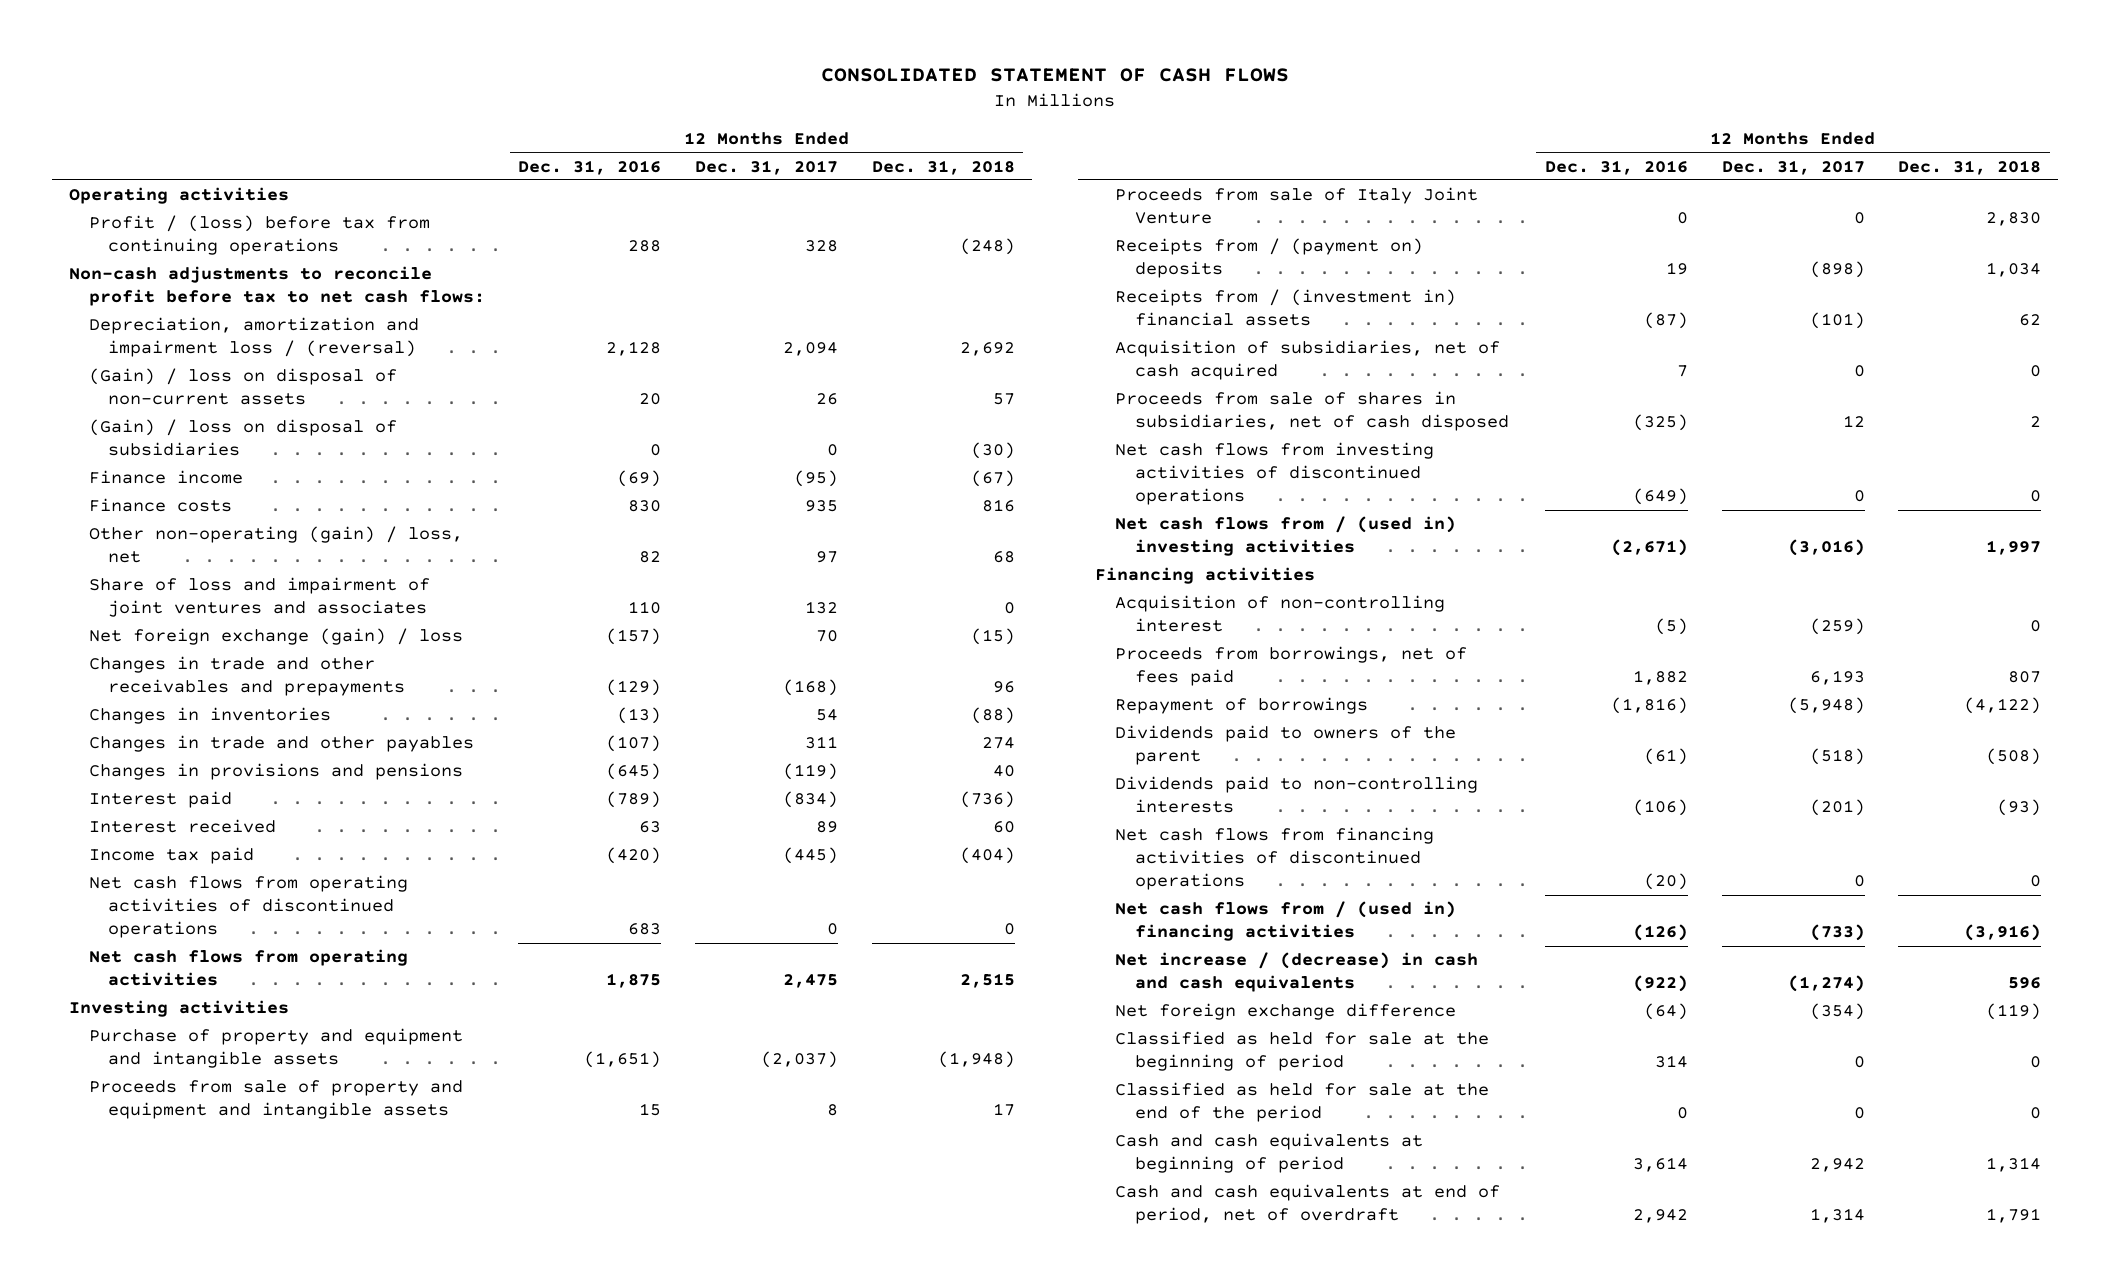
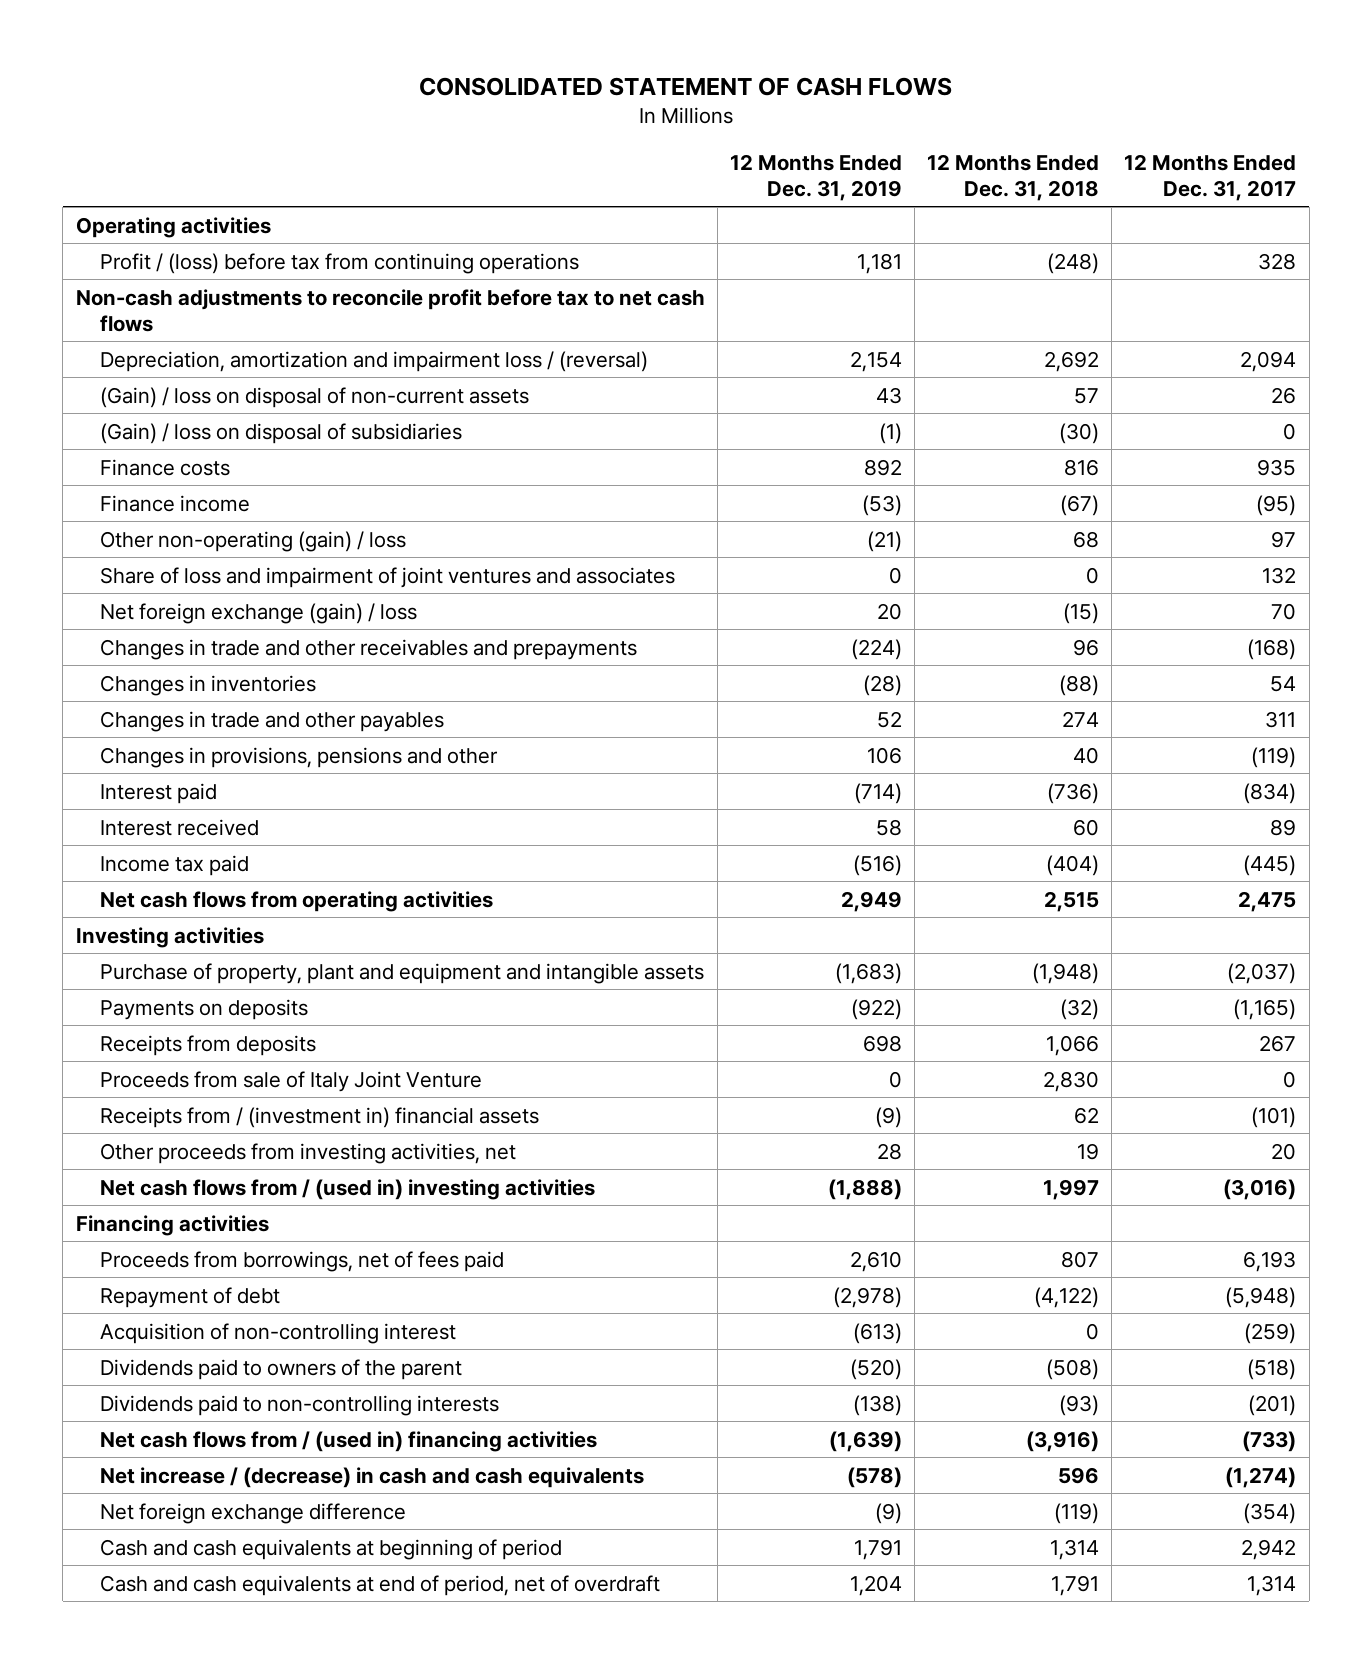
[518,159,662,175] Dec. 31, 2016 -> none
none -> [729,153,902,201] 12 Months Ended Dec. 31, 2019
[68,266,485,307] Non-cash adjustments to reconcile profit before tax to net cash flows: -> [75,288,705,332] Non-cash adjustments to reconcile profit before tax to net cash flows
[88,470,243,485] Finance income -> [100,494,251,512] Finance income
[88,526,463,564] Other non-operating (gain) / loss, net -> [100,530,407,552] Other non-operating (gain) / loss
[88,763,463,781] Changes in provisions and pensions -> [100,746,499,768] Changes in provisions, pensions and other
[88,875,408,939] Net cash flows from operating activities of discontinued operations -> none
[88,1080,463,1120] Proceeds from sale of property and equipment and intangible assets -> none
[88,1028,463,1069] Purchase of property and equipment and intangible assets -> [100,962,705,984] Purchase of property, plant and equipment and intangible assets
none -> [100,998,309,1020] Payments on deposits
none -> [100,1034,317,1056] Receipts from deposits
[1115,238,1424,279] Receipts from / (payment on) deposits -> none
[1115,340,1501,381] Acquisition of subsidiaries, net of cash acquired -> none
[1115,391,1509,432] Proceeds from sale of shares in subsidiaries, net of cash disposed -> none
[1115,442,1435,506] Net cash flows from investing activities of discontinued operations -> none
none -> [100,1142,517,1164] Other proceeds from investing activities, net
[1115,697,1369,715] Repayment of borrowings -> [100,1286,281,1308] Repayment of debt
[1115,595,1446,633] Acquisition of non-controlling interest -> [100,1322,457,1344] Acquisition of non-controlling interest
[1115,827,1435,891] Net cash flows from financing activities of discontinued operations -> none
[1115,1031,1490,1072] Classified as held for sale at the beginning of period -> none
[1115,1082,1490,1123] Classified as held for sale at the end of the period -> none

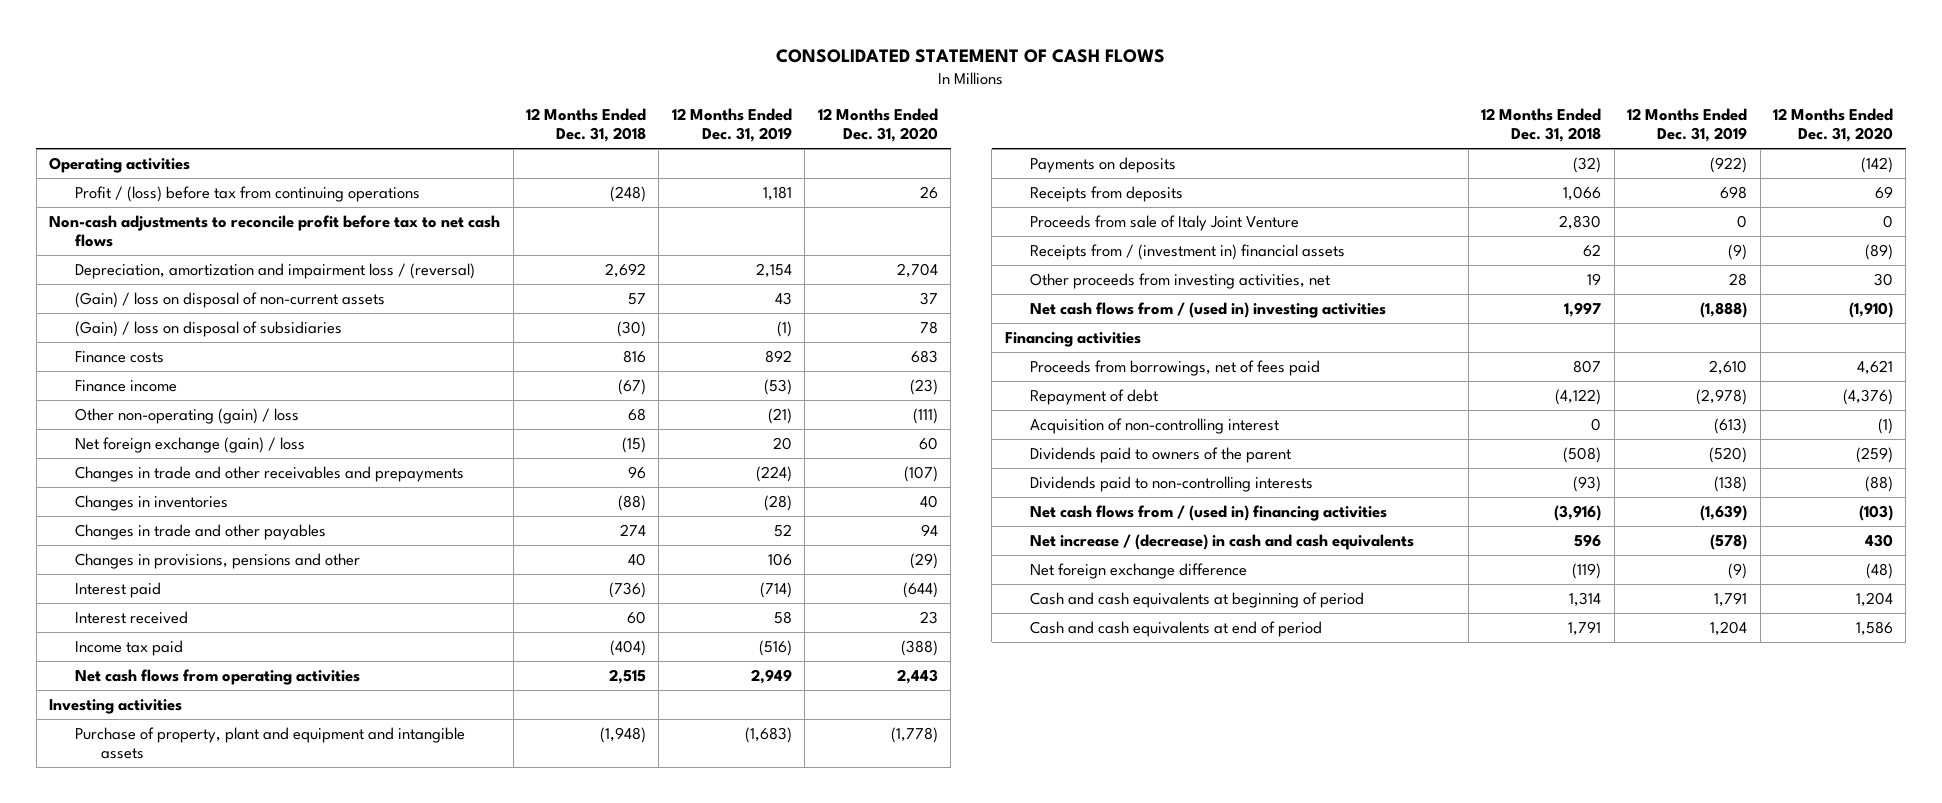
[1124,153,1297,201] 12 Months Ended Dec. 31, 2017 -> none
none -> [817,108,938,143] 12 Months Ended Dec. 31, 2020
[100,566,676,588] Share of loss and impairment of joint ventures and associates -> none
[100,1574,661,1596] Cash and cash equivalents at end of period, net of overdraft -> [1030,620,1323,637] Cash and cash equivalents at end of period

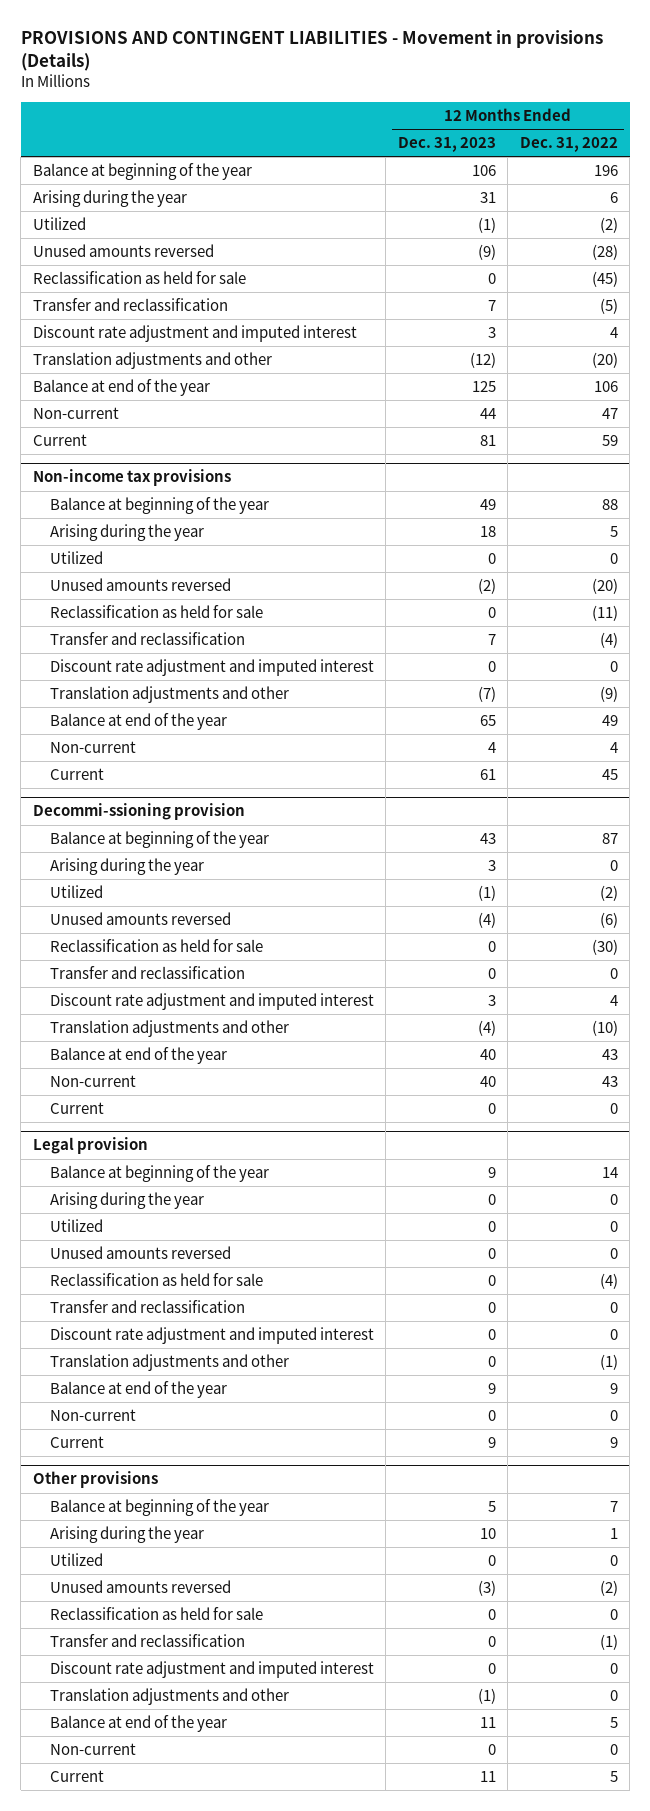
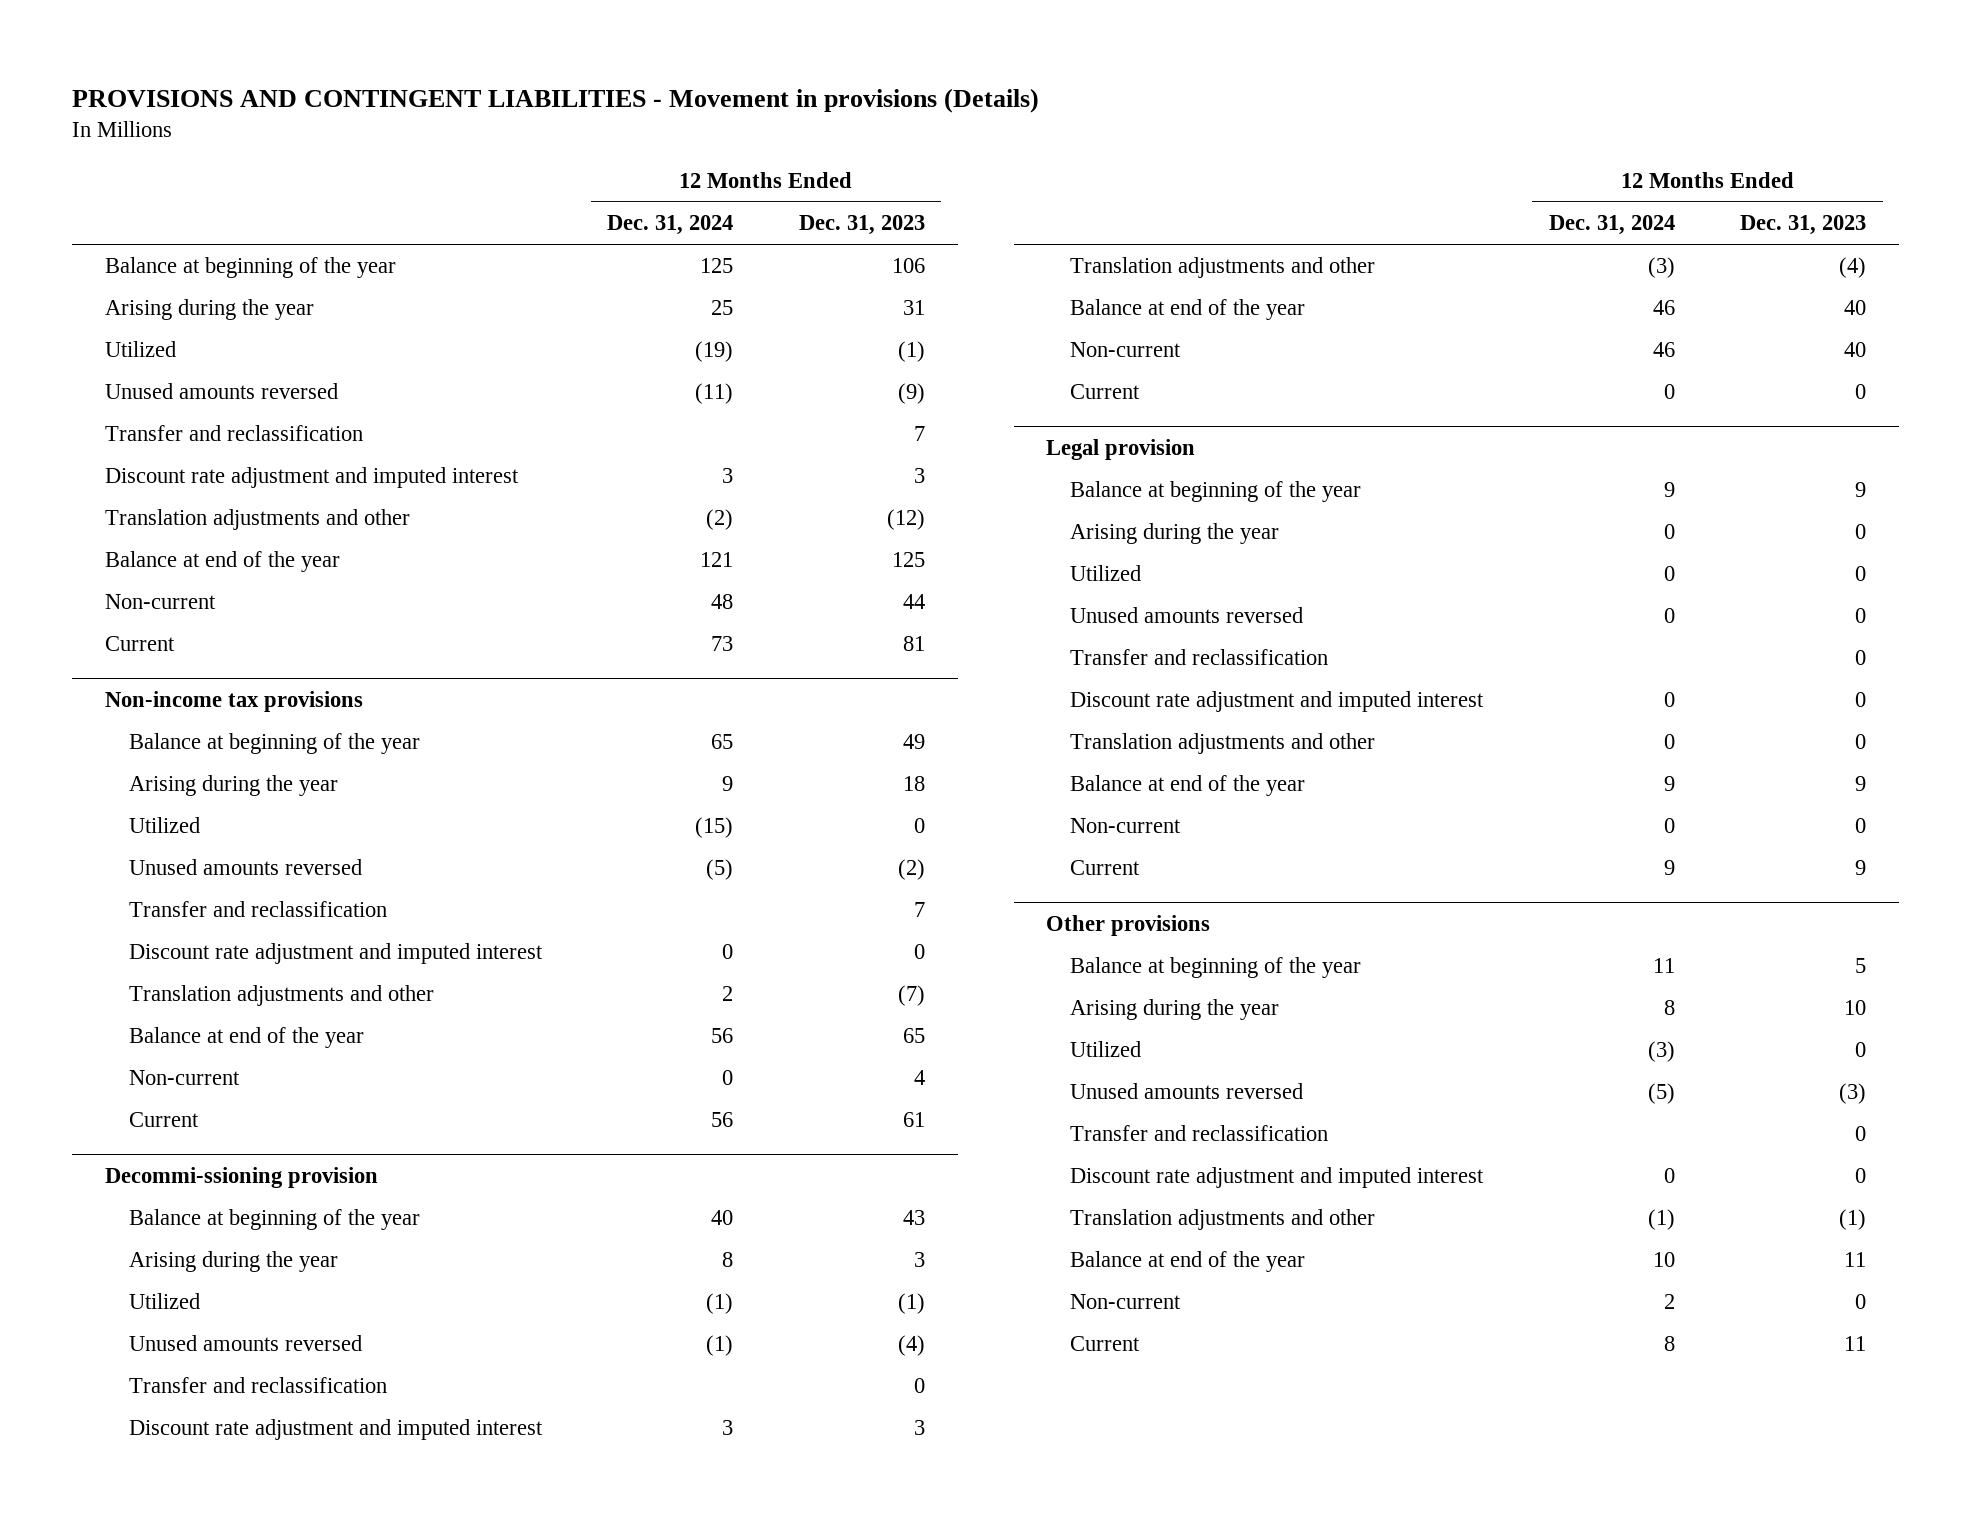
[519,137,618,153] Dec. 31, 2022 -> none
none -> [607,215,734,236] Dec. 31, 2024
[32,271,246,285] Reclassification as held for sale -> none
[50,605,264,619] Reclassification as held for sale -> none
[50,939,264,953] Reclassification as held for sale -> none
[50,1273,264,1287] Reclassification as held for sale -> none
[50,1607,264,1621] Reclassification as held for sale -> none

